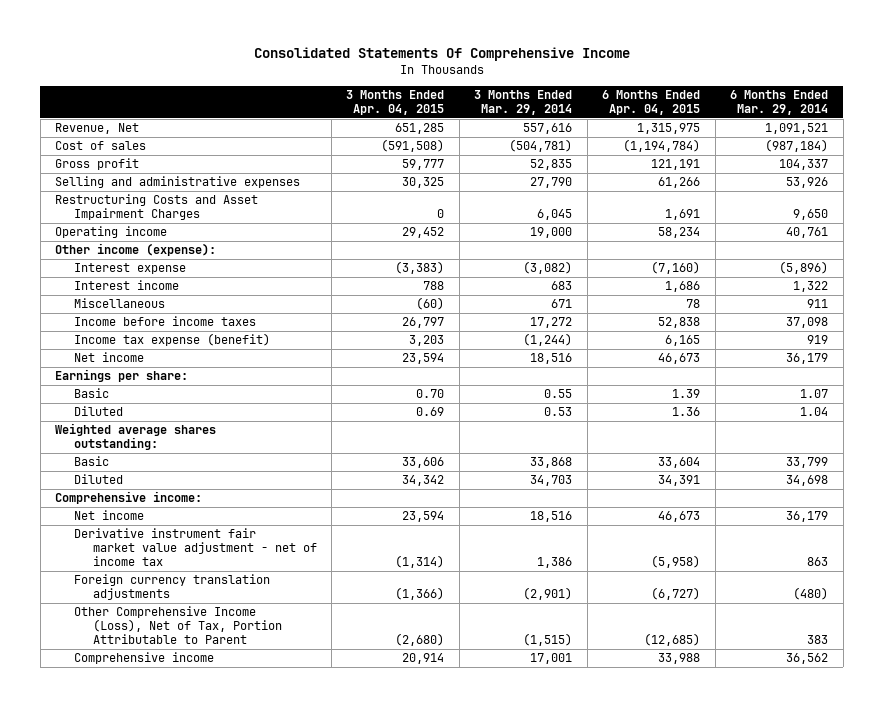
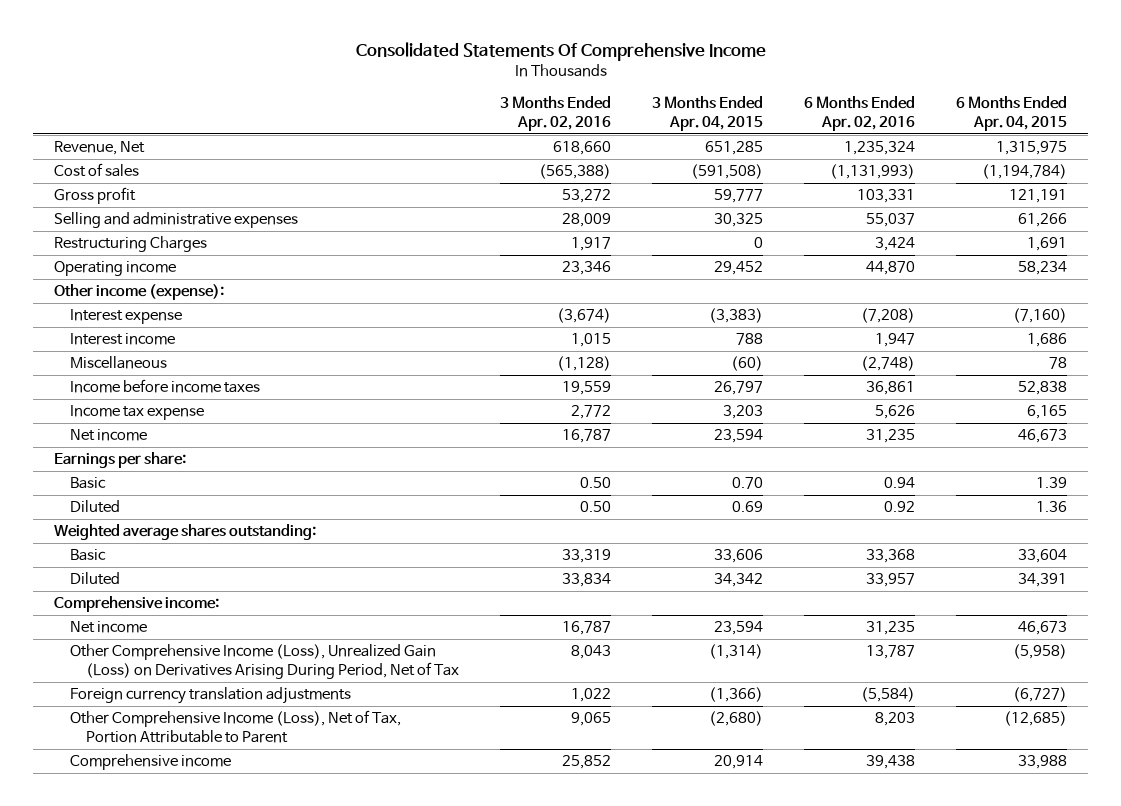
[474,89,573,116] 3 Months Ended Mar. 29, 2014 -> none
[730,89,829,116] 6 Months Ended Mar. 29, 2014 -> none
none -> [500,96,612,132] 3 Months Ended Apr. 02, 2016
none -> [804,96,916,132] 6 Months Ended Apr. 02, 2016
[55,194,259,221] Restructuring Costs and Asset Impairment Charges -> [53,236,207,253] Restructuring Charges
[73,333,270,347] Income tax expense (benefit) -> [69,405,204,421] Income tax expense
[73,528,317,567] Derivative instrument fair market value adjustment - net of income tax -> [69,644,460,680] Other Comprehensive Income (Loss), Unrealized Gain (Loss) on Derivatives Arising During Period, Net of Tax

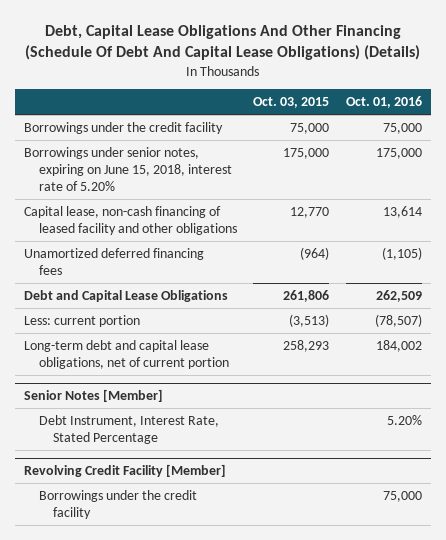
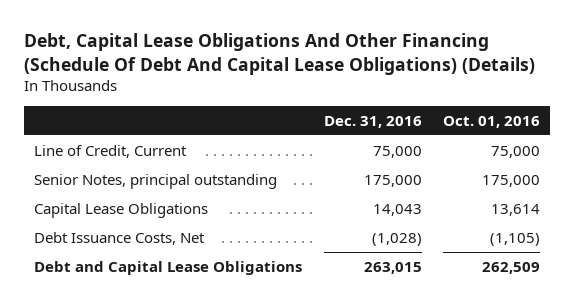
[253,97,330,109] Oct. 03, 2015 -> none
none -> [323,116,422,129] Dec. 31, 2016
[23,121,223,134] Borrowings under the credit facility -> [34,144,188,158] Line of Credit, Current
[23,146,232,191] Borrowings under senior notes, expiring on June 15, 2018, interest rate of 5.20% -> [34,173,278,189] Senior Notes, principal outstanding
[23,205,237,235] Capital lease, non-cash financing of leased facility and other obligations -> [34,202,209,218] Capital Lease Obligations
[23,247,204,275] Unamortized deferred financing fees -> [34,231,206,245] Debt Issuance Costs, Net
[23,314,140,327] Less: current portion -> none
[23,339,229,369] Long-term debt and capital lease obligations, net of current portion -> none
[23,389,163,403] Senior Notes [Member] -> none
[38,414,219,444] Debt Instrument, Interest Rate, Stated Percentage -> none
[23,464,226,478] Revolving Credit Facility [Member] -> none
[38,489,197,519] Borrowings under the credit facility -> none

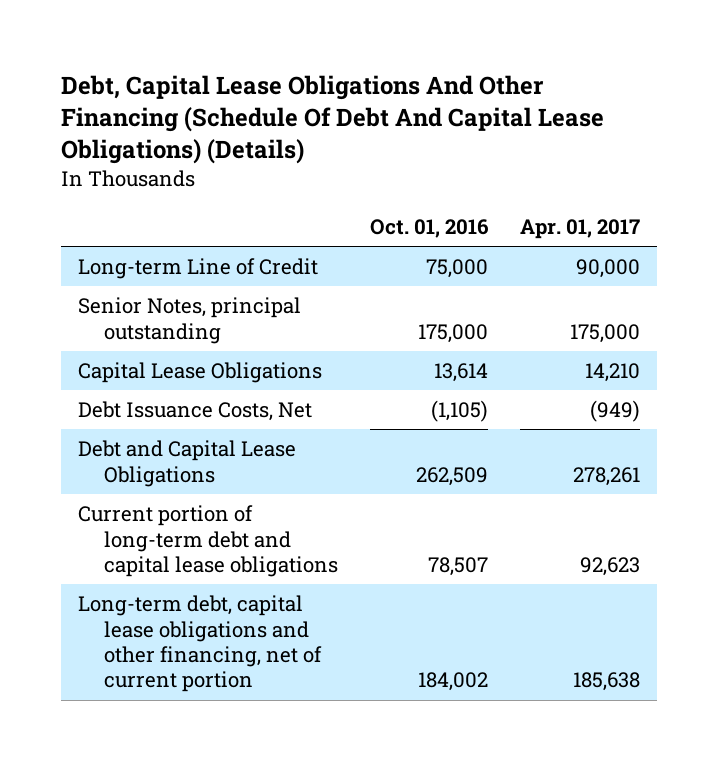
[323,116,422,129] Dec. 31, 2016 -> none
none -> [520,218,641,239] Apr. 01, 2017
[34,144,188,158] Line of Credit, Current -> [77,258,318,280] Long-term Line of Credit
none -> [77,505,339,577] Current portion of long-term debt and capital lease obligations
none -> [77,595,323,693] Long-term debt, capital lease obligations and other financing, net of current portion

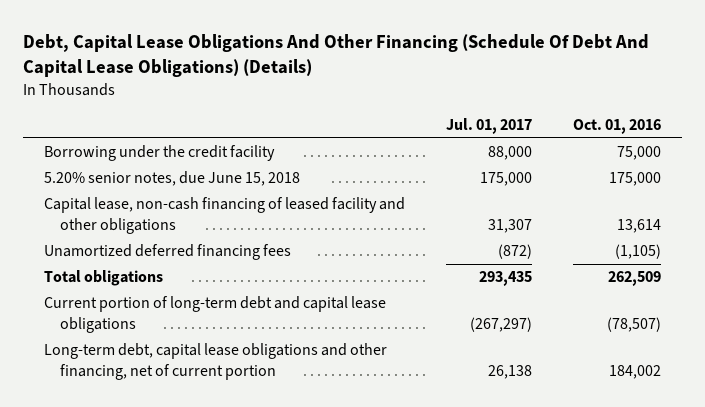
[520,218,641,239] Apr. 01, 2017 -> none
none -> [446,117,533,134] Jul. 01, 2017
[77,258,318,280] Long-term Line of Credit -> [44,145,276,162] Borrowing under the credit facility
[77,297,301,344] Senior Notes, principal outstanding -> [44,171,301,187] 5.20% senior notes, due June 15, 2018
[77,362,322,384] Capital Lease Obligations -> [44,197,406,234] Capital lease, non-cash financing of leased facility and other obligations
[77,401,312,422] Debt Issuance Costs, Net -> [44,244,292,261] Unamortized deferred financing fees
[77,440,296,487] Debt and Capital Lease Obligations -> [44,270,164,287] Total obligations
[428,556,489,576] 78,507 -> [607,316,662,332] (78,507)

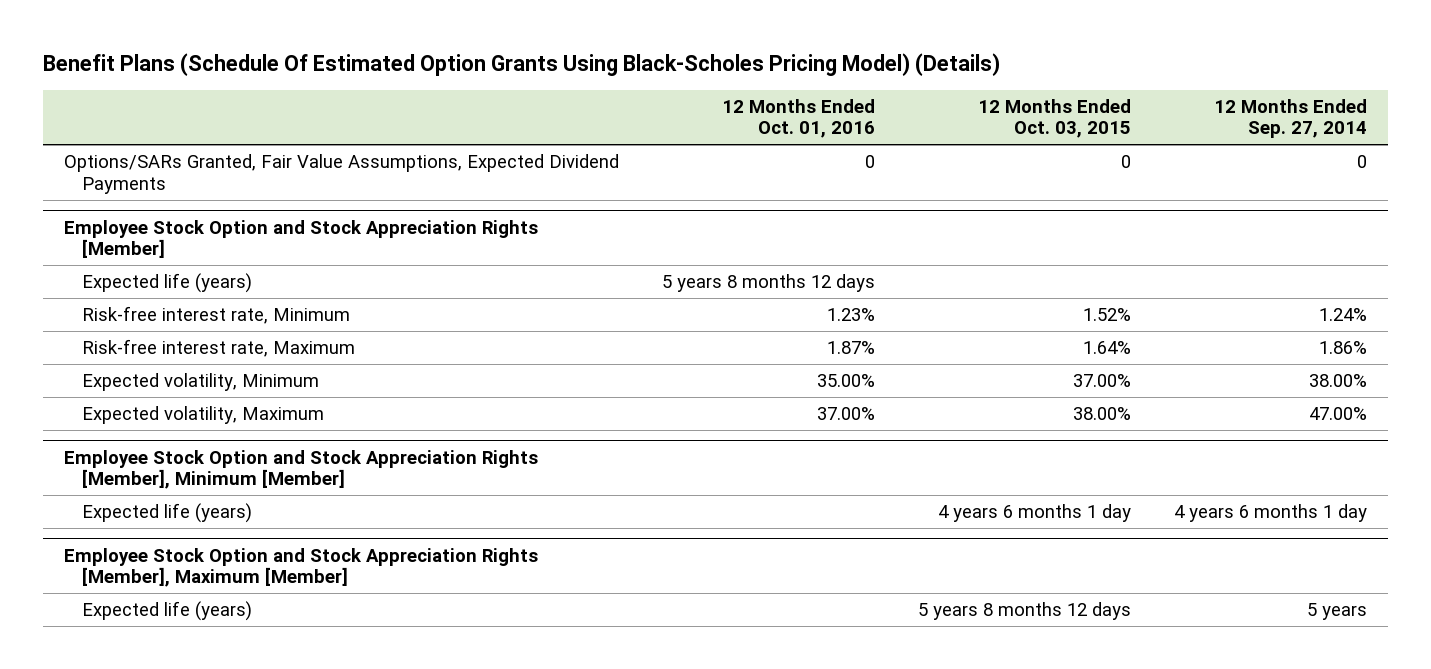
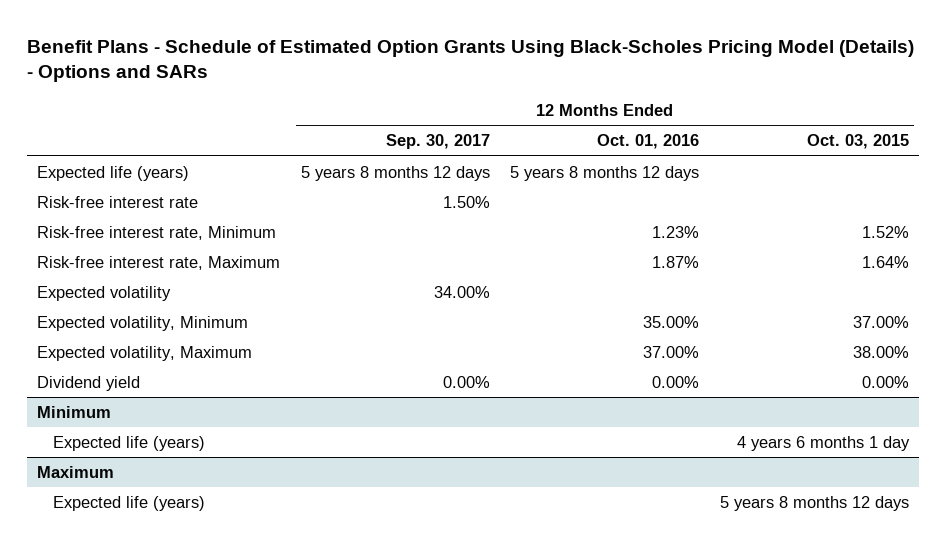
[42,53,1000,77] Benefit Plans (Schedule Of Estimated Option Grants Using Black-Scholes Pricing Model) (Details) -> [27,39,915,83] Benefit Plans - Schedule of Estimated Option Grants Using Black-Scholes Pricing Model (Details) - Options and SARs
[1213,98,1367,139] 12 Months Ended Sep. 27, 2014 -> none
none -> [385,134,490,150] Sep. 30, 2017
[64,154,620,194] Options/SARs Granted, Fair Value Assumptions, Expected Dividend Payments -> none
[64,219,539,259] Employee Stock Option and Stock Appreciation Rights [Member] -> none
none -> [37,195,199,208] Risk-free interest rate
none -> [37,285,172,301] Expected volatility
[64,449,539,490] Employee Stock Option and Stock Appreciation Rights [Member], Minimum [Member] -> none
none -> [37,375,141,391] Dividend yield
none -> [37,405,112,418] Minimum
[64,547,539,588] Employee Stock Option and Stock Appreciation Rights [Member], Maximum [Member] -> none
none -> [37,465,115,478] Maximum

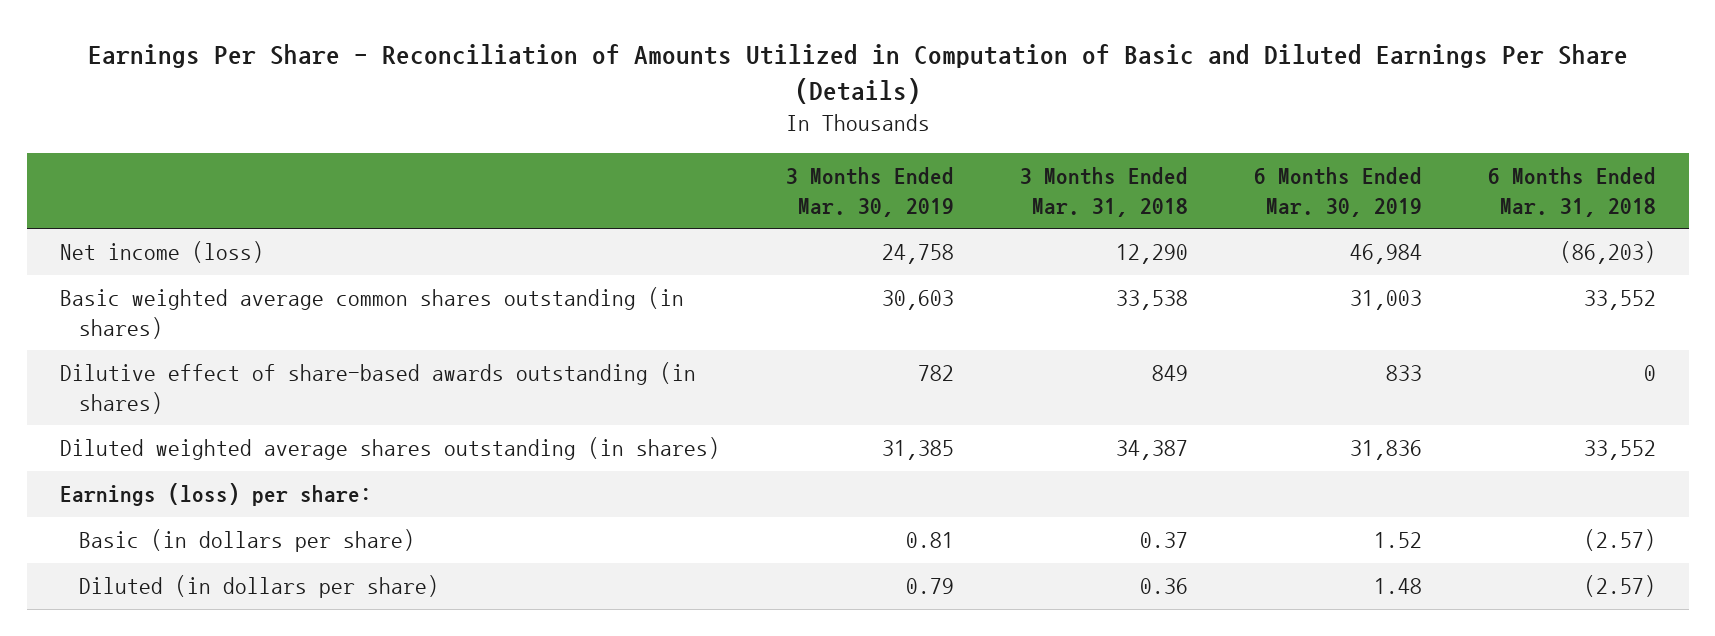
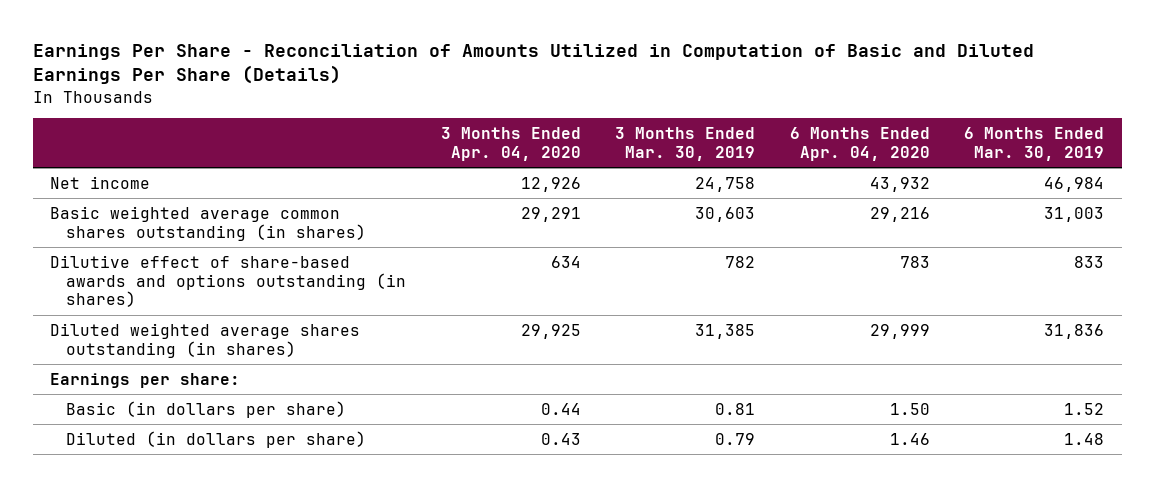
[1019,167,1188,217] 3 Months Ended Mar. 31, 2018 -> none
[1487,167,1656,217] 6 Months Ended Mar. 31, 2018 -> none
none -> [440,126,581,161] 3 Months Ended Apr. 04, 2020
none -> [789,126,930,161] 6 Months Ended Apr. 04, 2020
[59,241,264,264] Net income (loss) -> [50,175,151,189] Net income
[59,362,696,414] Dilutive effect of share-based awards outstanding (in shares) -> [50,254,406,308] Dilutive effect of share-based awards and options outstanding (in shares)
[59,483,372,507] Earnings (loss) per share: -> [50,372,241,388] Earnings per share:

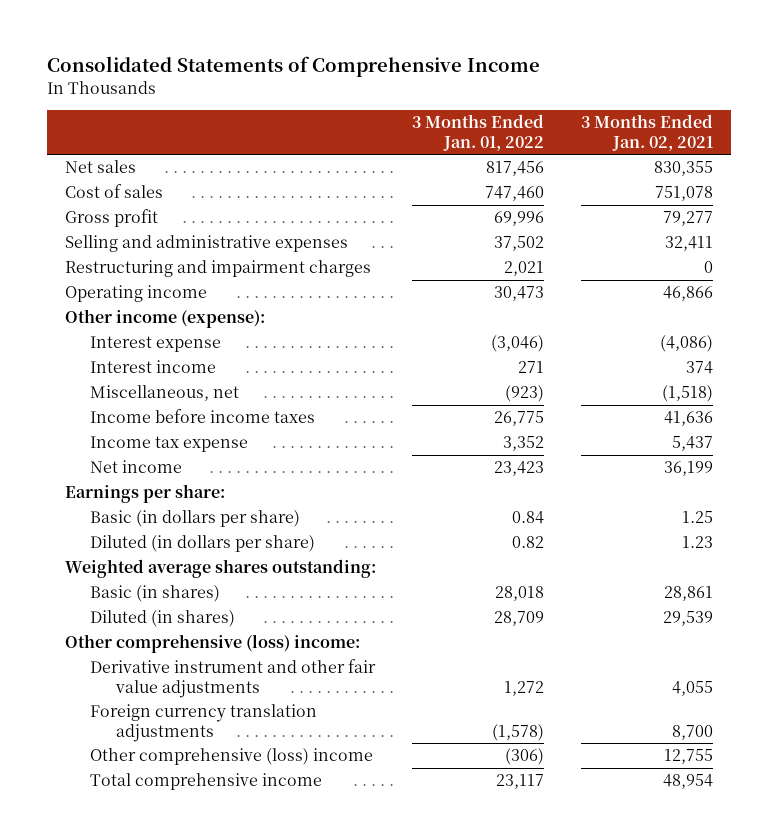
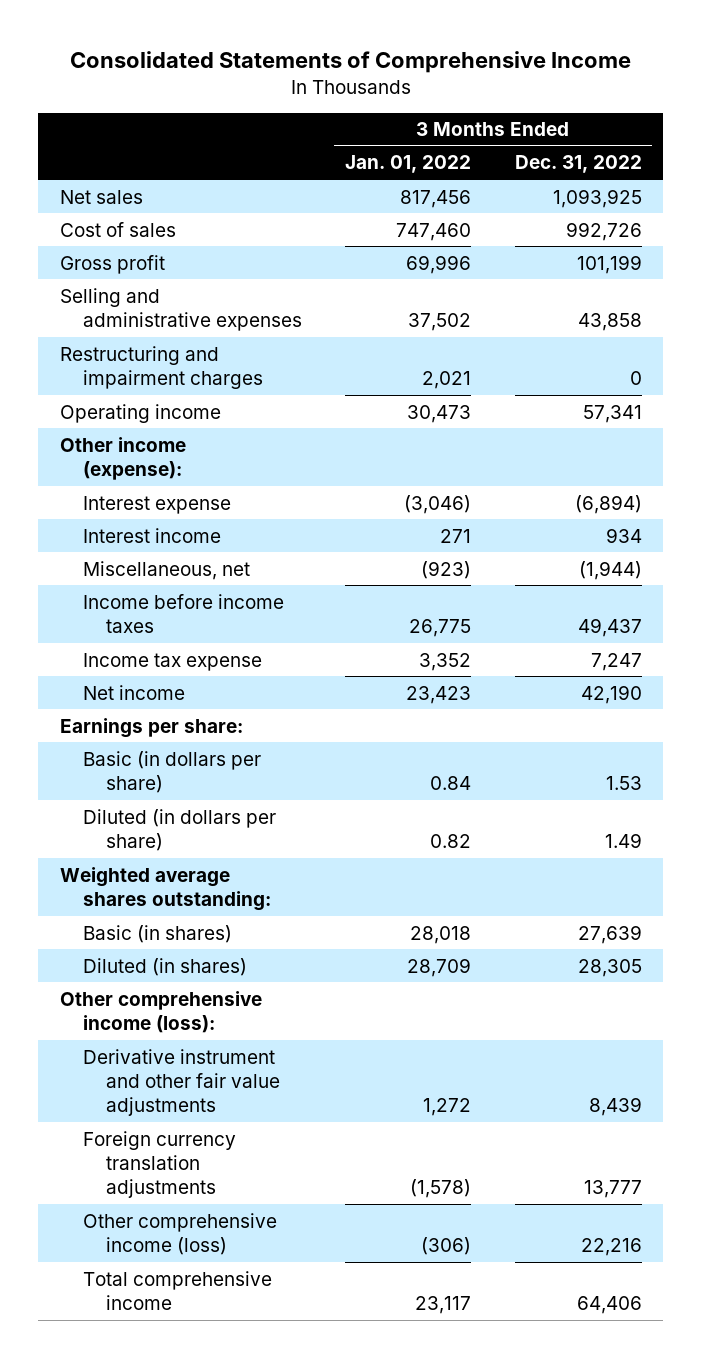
[580,114,713,151] 3 Months Ended Jan. 02, 2021 -> none
none -> [514,155,642,174] Dec. 31, 2022
[64,634,360,654] Other comprehensive (loss) income: -> [59,990,262,1033] Other comprehensive income (loss):
[90,748,374,766] Other comprehensive (loss) income -> [82,1212,277,1255] Other comprehensive income (loss)

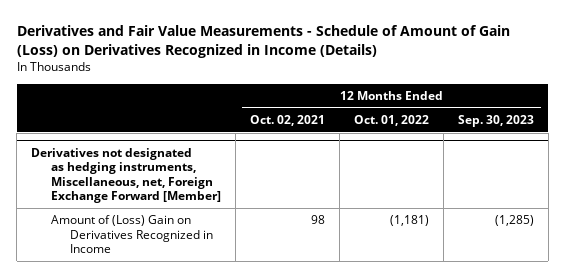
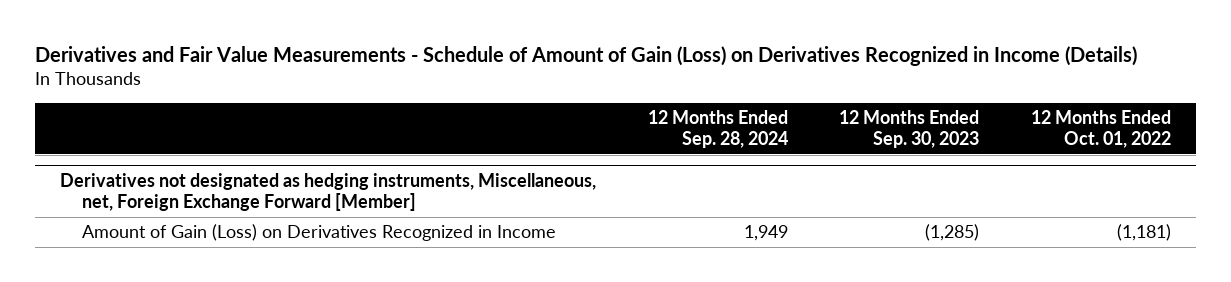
[249,115,325,127] Oct. 02, 2021 -> none
none -> [647,110,788,149] 12 Months Ended Sep. 28, 2024
[50,215,213,254] Amount of (Loss) Gain on Derivatives Recognized in Income -> [81,224,556,242] Amount of Gain (Loss) on Derivatives Recognized in Income

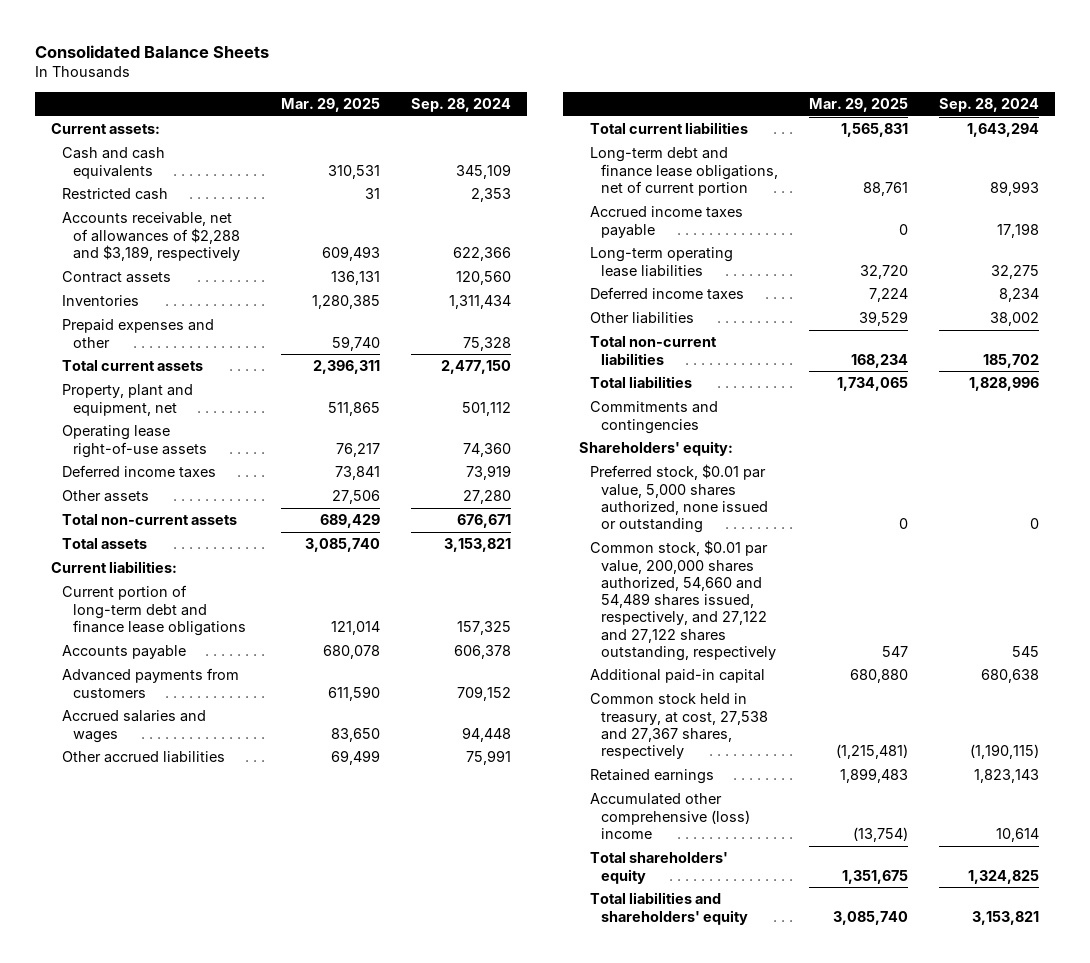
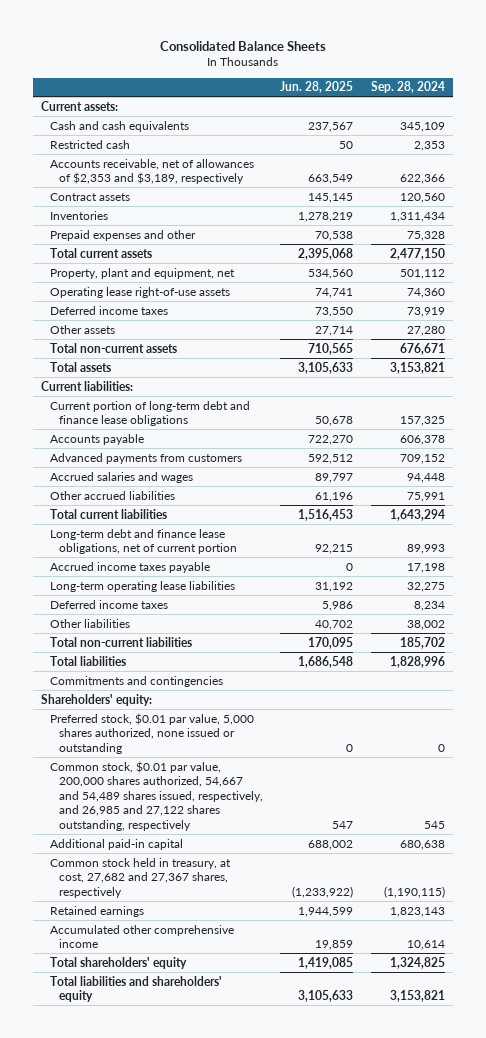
[280,97,380,112] Mar. 29, 2025 -> none
none -> [280,81,354,94] Jun. 28, 2025
[61,212,240,261] Accounts receivable, net of allowances of $2,288 and $3,189, respectively -> [50,158,255,185] Accounts receivable, net of allowances of $2,353 and $3,189, respectively
[589,540,776,661] Common stock, $0.01 par value, 200,000 shares authorized, 54,660 and 54,489 shares issued, respectively, and 27,122 and 27,122 shares outstanding, respectively -> [50,760,264,831] Common stock, $0.01 par value, 200,000 shares authorized, 54,667 and 54,489 shares issued, respectively, and 26,985 and 27,122 shares outstanding, respectively
[589,693,768,760] Common stock held in treasury, at cost, 27,538 and 27,367 shares, respectively -> [50,857,232,898] Common stock held in treasury, at cost, 27,682 and 27,367 shares, respectively
[589,793,750,839] Accumulated other comprehensive (loss) income -> [50,924,235,949] Accumulated other comprehensive income

